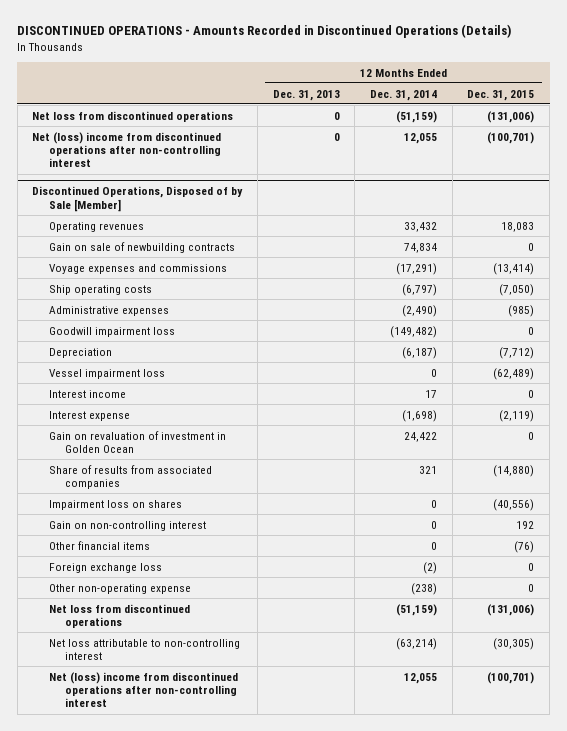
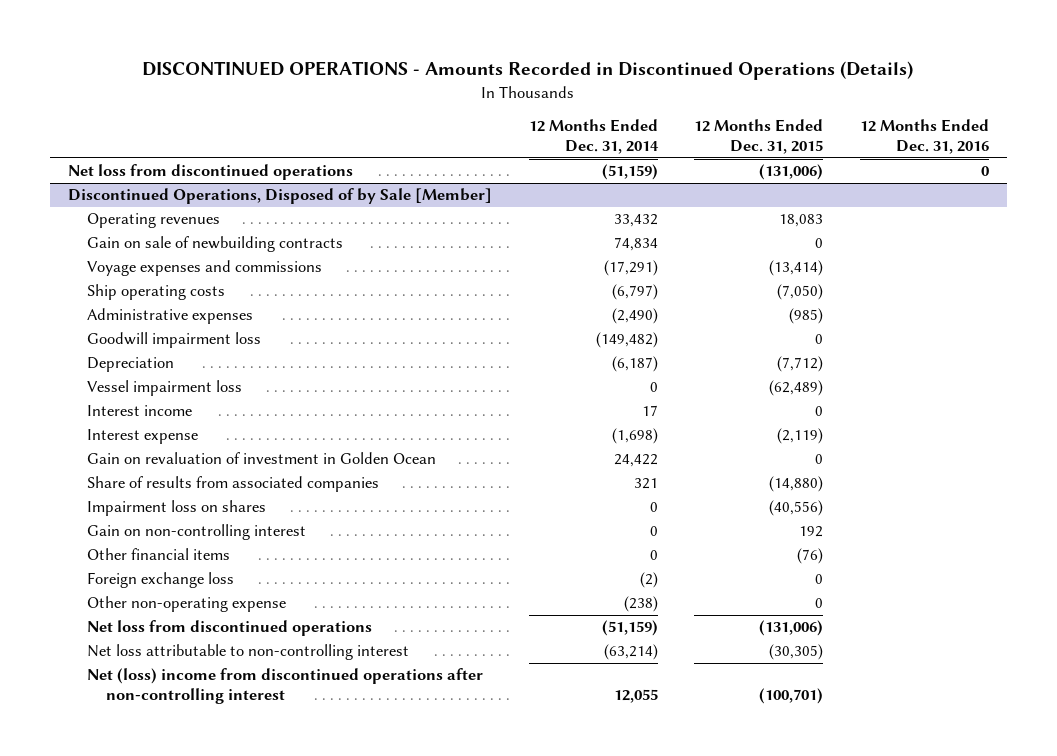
[272,89,340,101] Dec. 31, 2013 -> none
none -> [859,119,989,154] 12 Months Ended Dec. 31, 2016
[32,131,222,168] Net (loss) income from discontinued operations after non-controlling interest -> none

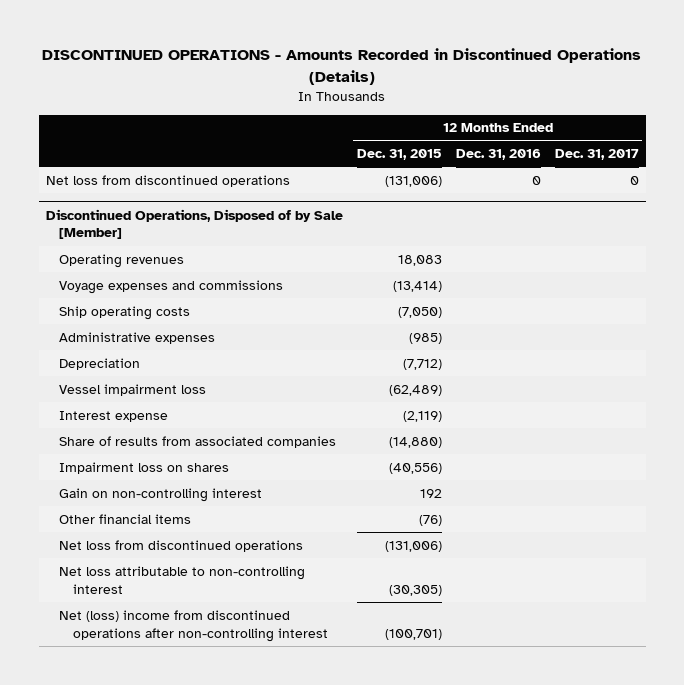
[528,119,659,154] 12 Months Ended Dec. 31, 2014 -> none
none -> [554,149,639,161] Dec. 31, 2017
[87,236,344,253] Gain on sale of newbuilding contracts -> none
[87,332,262,349] Goodwill impairment loss -> none
[87,405,193,417] Interest income -> none
[87,452,437,465] Gain on revaluation of investment in Golden Ocean -> none
[87,572,235,589] Foreign exchange loss -> none
[87,596,287,613] Other non-operating expense -> none

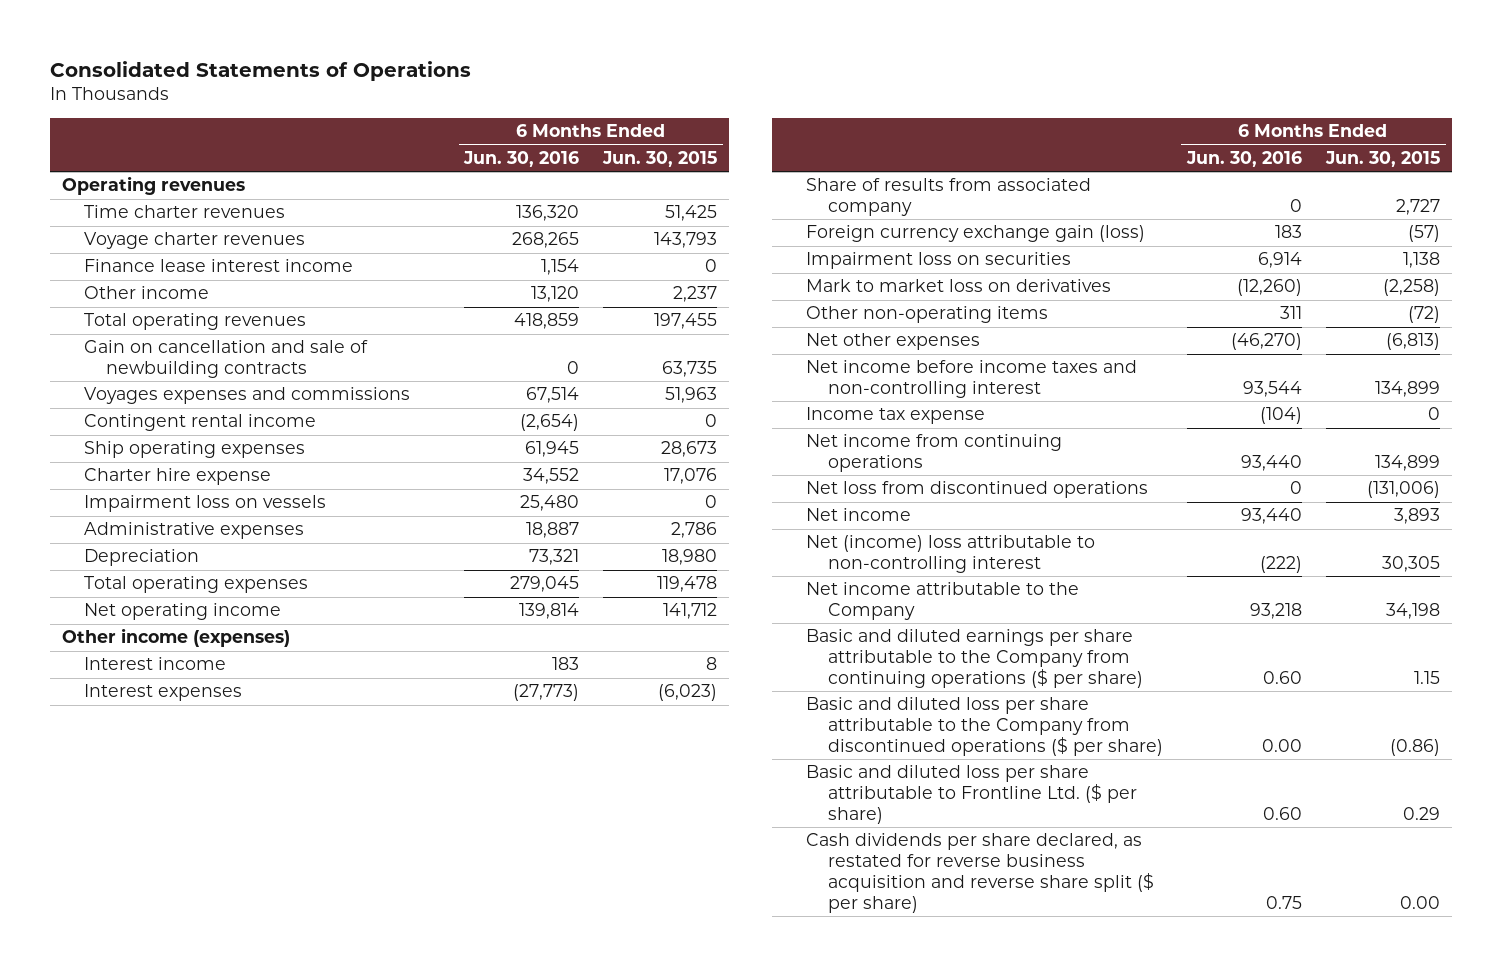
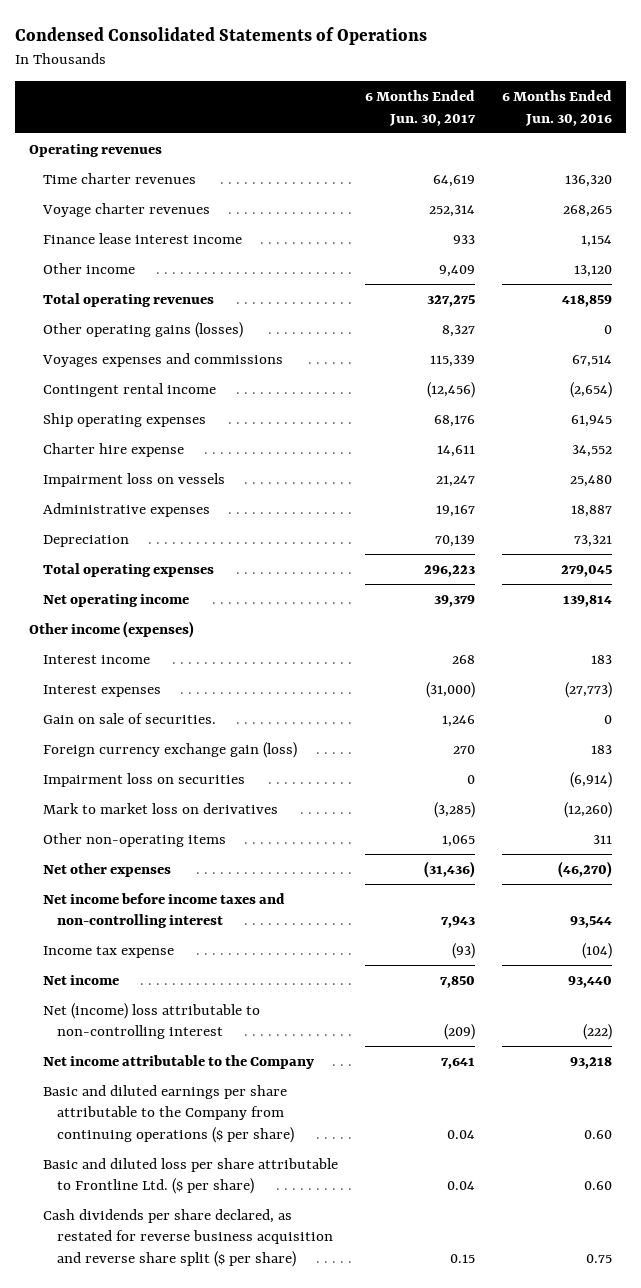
[49,60,471,81] Consolidated Statements of Operations -> [15,27,428,46] Condensed Consolidated Statements of Operations
[602,150,718,167] Jun. 30, 2015 -> none
none -> [365,89,477,126] 6 Months Ended Jun. 30, 2017
[83,340,368,379] Gain on cancellation and sale of newbuilding contracts -> none
none -> [42,321,243,338] Other operating gains (losses)
[806,178,1092,217] Share of results from associated company -> none
none -> [42,712,216,724] Gain on sale of securities.
[1258,252,1303,269] 6,914 -> [570,771,613,788] (6,914)
[806,434,1063,473] Net income from continuing operations -> none
[806,481,1149,499] Net loss from discontinued operations -> none
[806,697,1164,756] Basic and diluted loss per share attributable to the Company from discontinued operations ($ per share) -> none

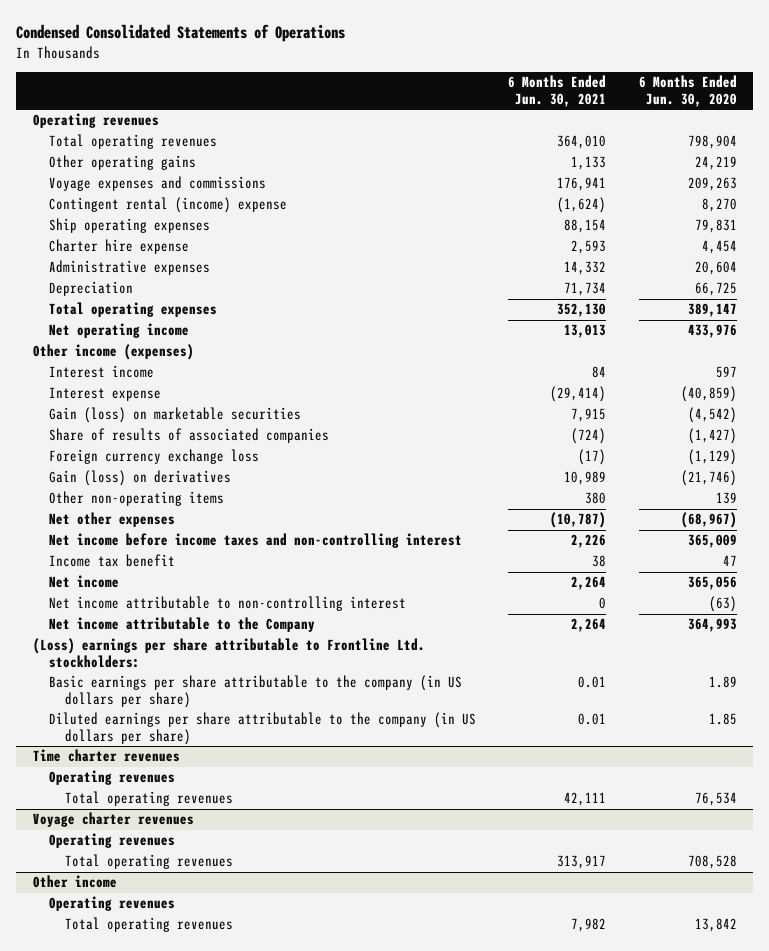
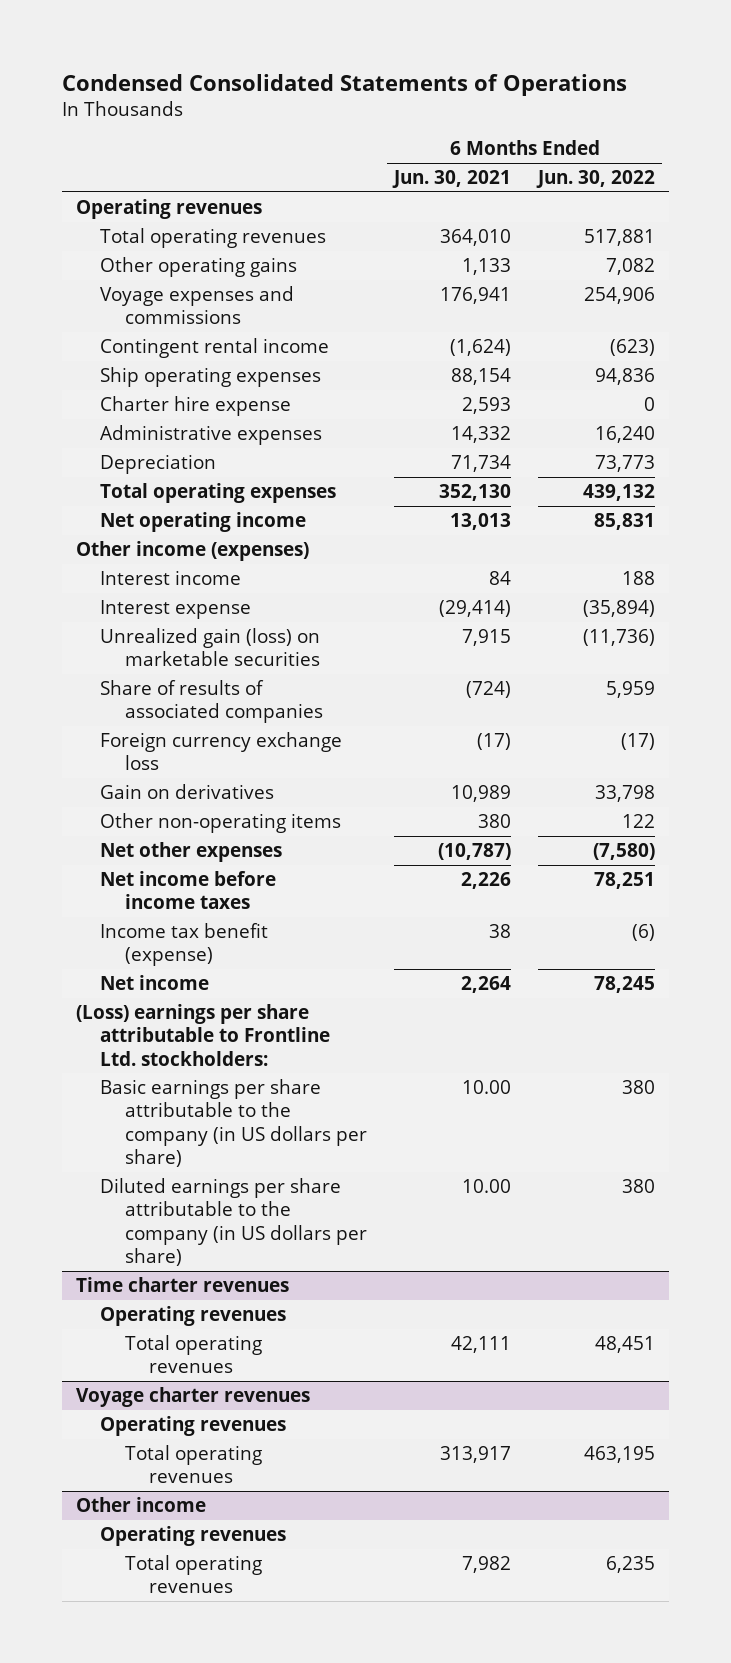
[638,75,737,108] 6 Months Ended Jun. 30, 2020 -> none
none -> [536,169,656,188] Jun. 30, 2022
[48,197,287,214] Contingent rental (income) expense -> [100,337,330,358] Contingent rental income
[48,407,301,424] Gain (loss) on marketable securities -> [100,627,321,667] Unrealized gain (loss) on marketable securities
[48,470,231,487] Gain (loss) on derivatives -> [100,783,275,799] Gain on derivatives
[48,533,462,549] Net income before income taxes and non-controlling interest -> [100,870,277,910] Net income before income taxes
[48,554,175,568] Income tax benefit -> [100,922,269,967] Income tax benefit (expense)
[48,596,406,612] Net income attributable to non-controlling interest -> none
[48,617,315,633] Net income attributable to the Company -> none
[578,676,607,689] 0.01 -> [462,1079,512,1094] 10.00
[578,713,607,726] 0.01 -> [462,1178,512,1193] 10.00

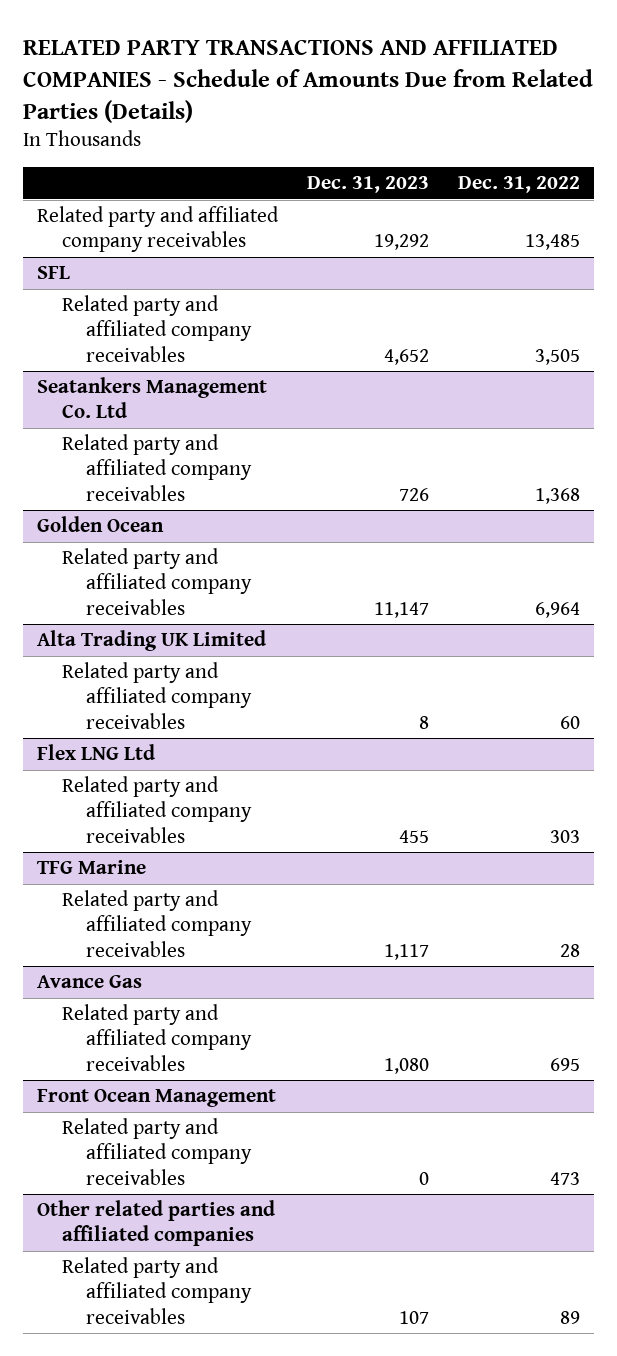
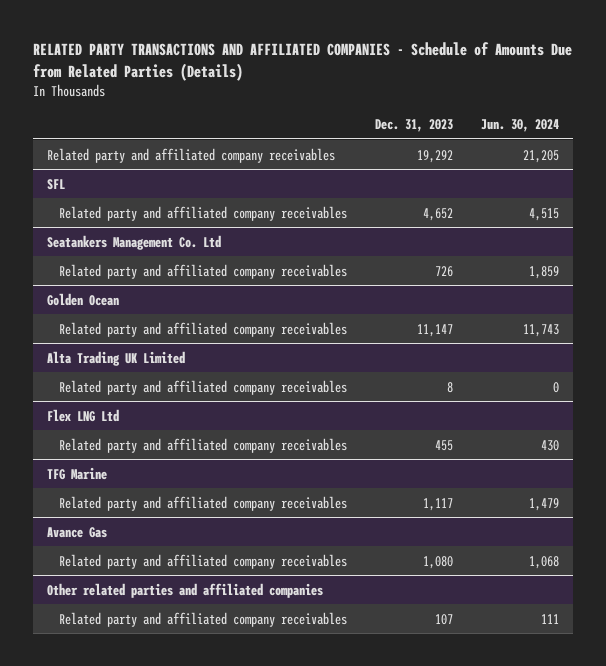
[457,176,580,194] Dec. 31, 2022 -> none
none -> [480,119,559,133] Jun. 30, 2024
[37,1089,277,1108] Front Ocean Management -> none
[61,1118,252,1185] Related party and affiliated company receivables -> none

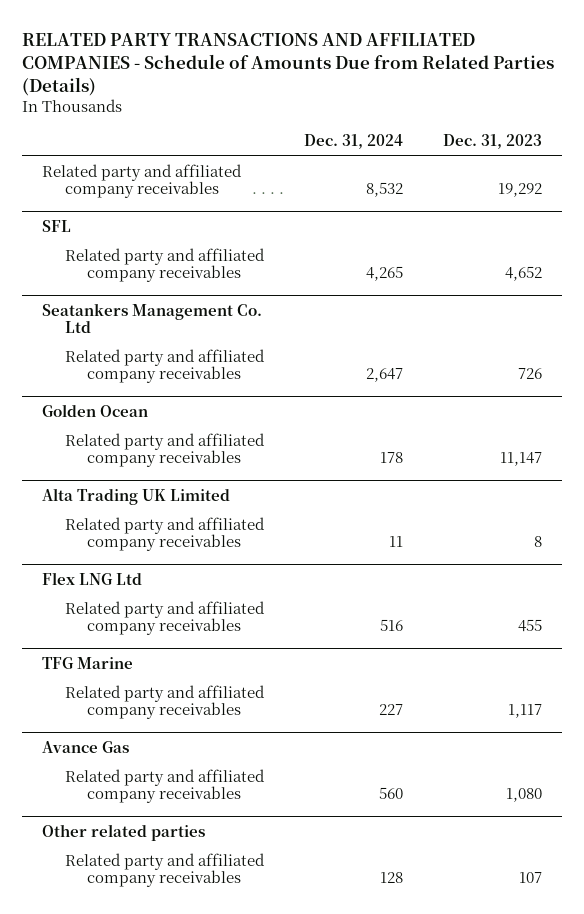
[480,119,559,133] Jun. 30, 2024 -> none
none -> [303,134,403,150] Dec. 31, 2024
[46,582,323,598] Other related parties and affiliated companies -> [42,823,206,841] Other related parties

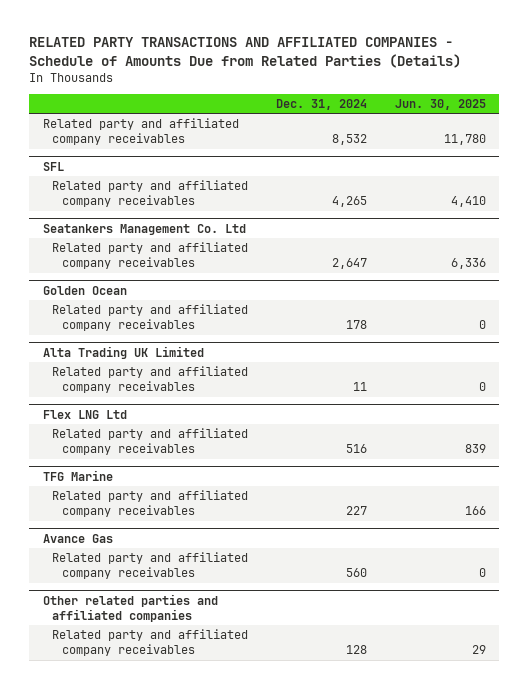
[442,134,542,150] Dec. 31, 2023 -> none
none -> [394,99,486,111] Jun. 30, 2025
[42,823,206,841] Other related parties -> [42,593,218,622] Other related parties and affiliated companies

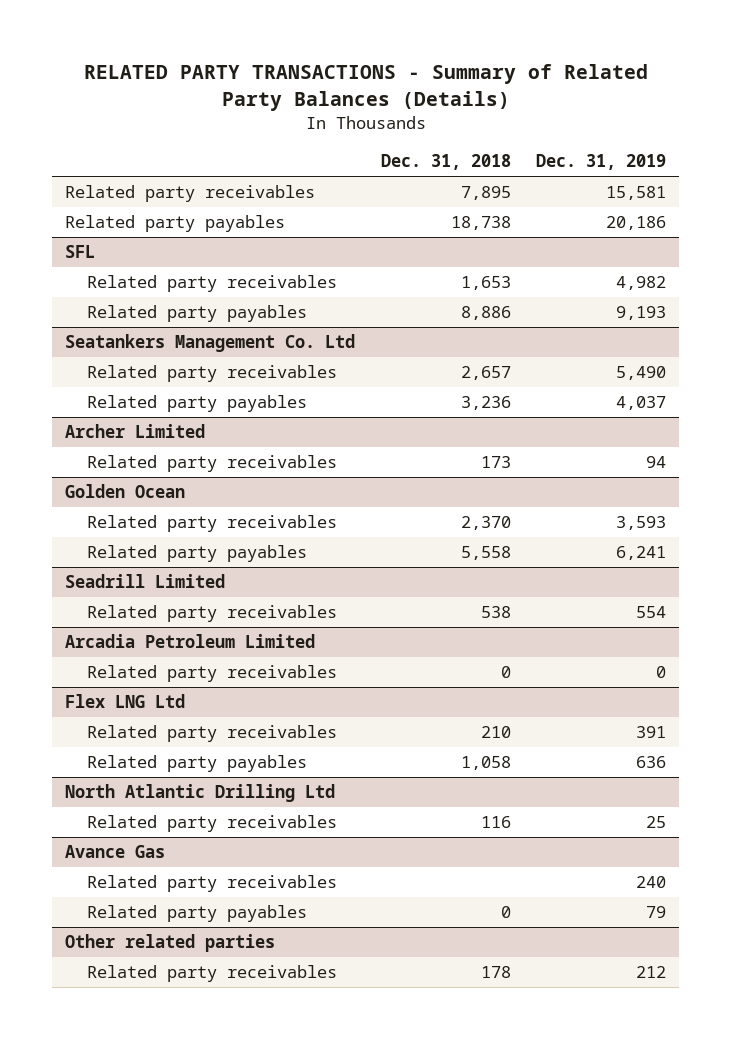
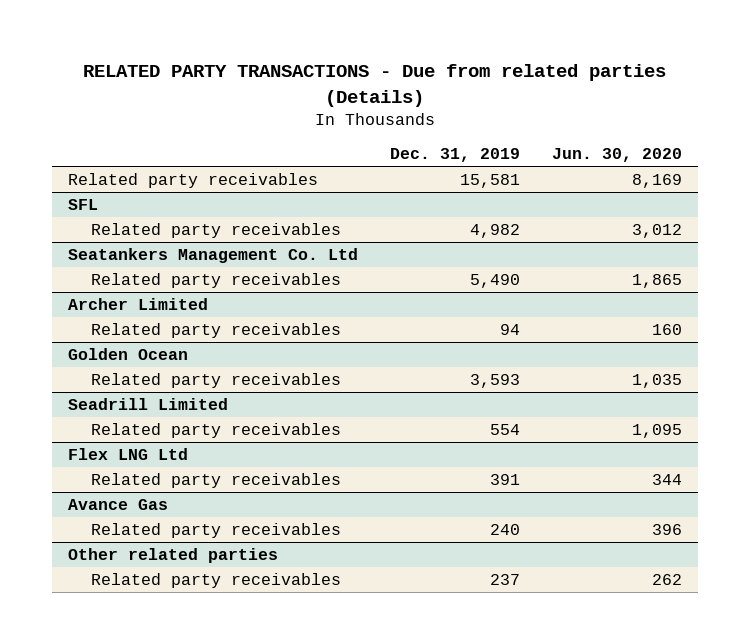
[83,63,648,111] RELATED PARTY TRANSACTIONS - Summary of Related Party Balances (Details) -> [83,64,667,107] RELATED PARTY TRANSACTIONS - Due from related parties (Details)
[380,154,511,171] Dec. 31, 2018 -> none
none -> [552,148,683,163] Jun. 30, 2020
[65,215,286,233] Related party payables -> none
[87,305,308,323] Related party payables -> none
[87,395,308,413] Related party payables -> none
[87,545,308,563] Related party payables -> none
[65,634,316,649] Arcadia Petroleum Limited -> none
[87,665,338,683] Related party receivables -> none
[87,755,308,773] Related party payables -> none
[65,784,336,803] North Atlantic Drilling Ltd -> none
[87,815,338,833] Related party receivables -> none
[87,905,308,923] Related party payables -> none
[636,966,667,979] 212 -> [490,573,521,585] 237

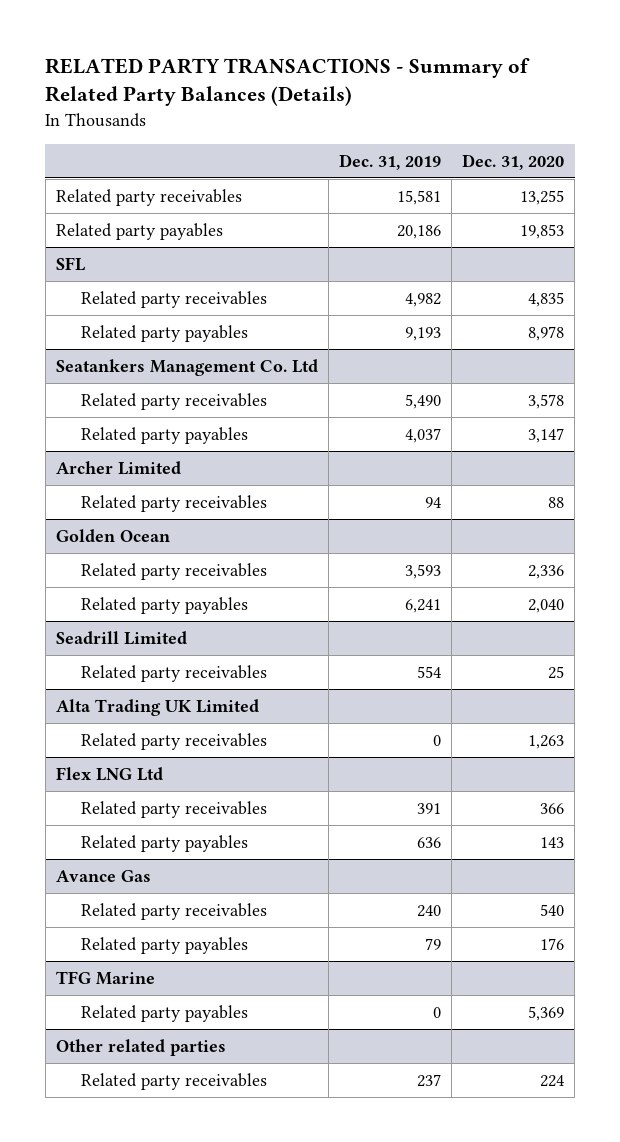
[83,64,667,107] RELATED PARTY TRANSACTIONS - Due from related parties (Details) -> [45,58,531,107] RELATED PARTY TRANSACTIONS - Summary of Related Party Balances (Details)
[552,148,683,163] Jun. 30, 2020 -> none
none -> [462,153,565,170] Dec. 31, 2020
none -> [55,222,223,240] Related party payables
none -> [81,324,249,342] Related party payables
none -> [81,426,249,444] Related party payables
none -> [81,596,249,614] Related party payables
none -> [55,698,259,716] Alta Trading UK Limited
none -> [81,732,268,750] Related party receivables
none -> [81,834,249,852] Related party payables
none -> [81,936,249,954] Related party payables
none -> [55,970,155,985] TFG Marine
none -> [81,1004,249,1022] Related party payables

